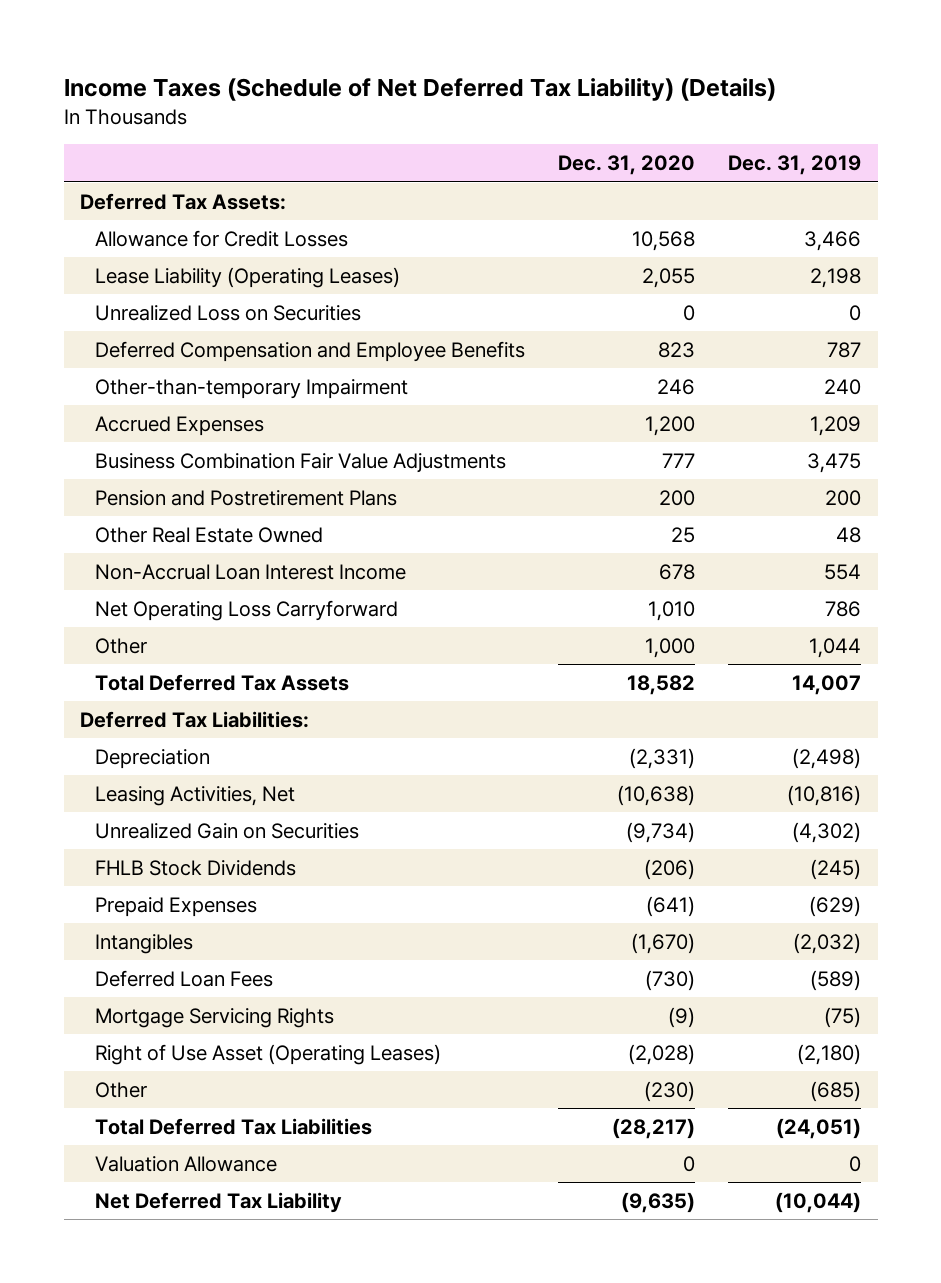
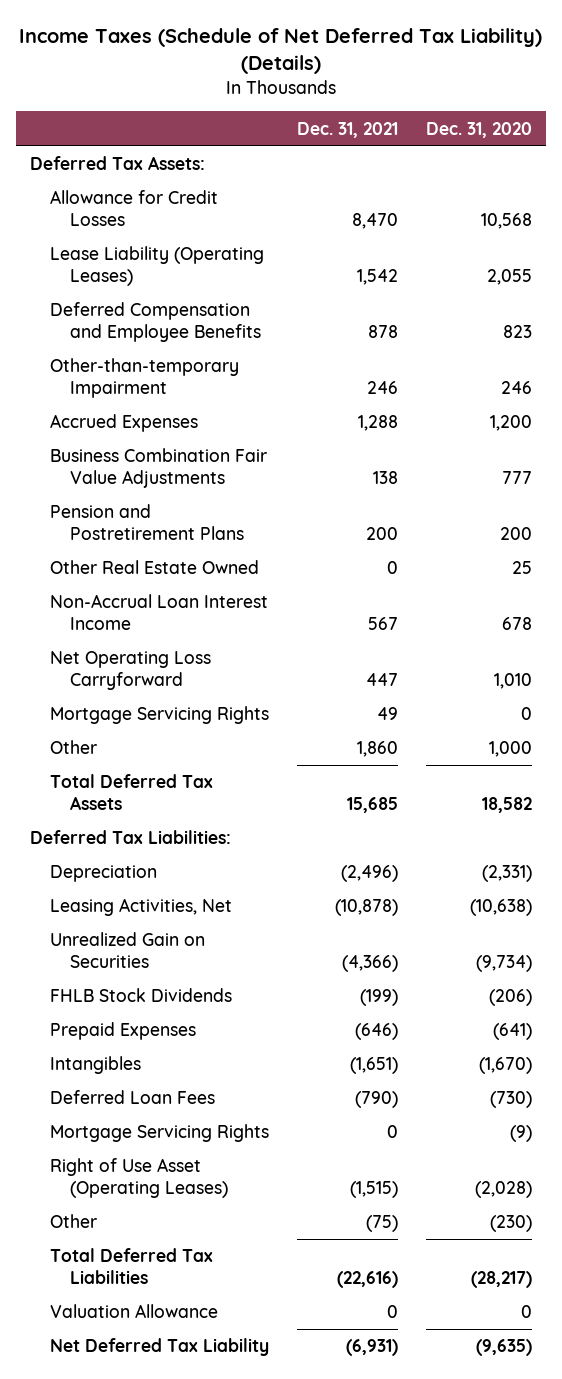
[727,155,861,176] Dec. 31, 2019 -> none
none -> [296,121,398,138] Dec. 31, 2021
[94,305,361,322] Unrealized Loss on Securities -> none
none -> [49,706,269,725] Mortgage Servicing Rights

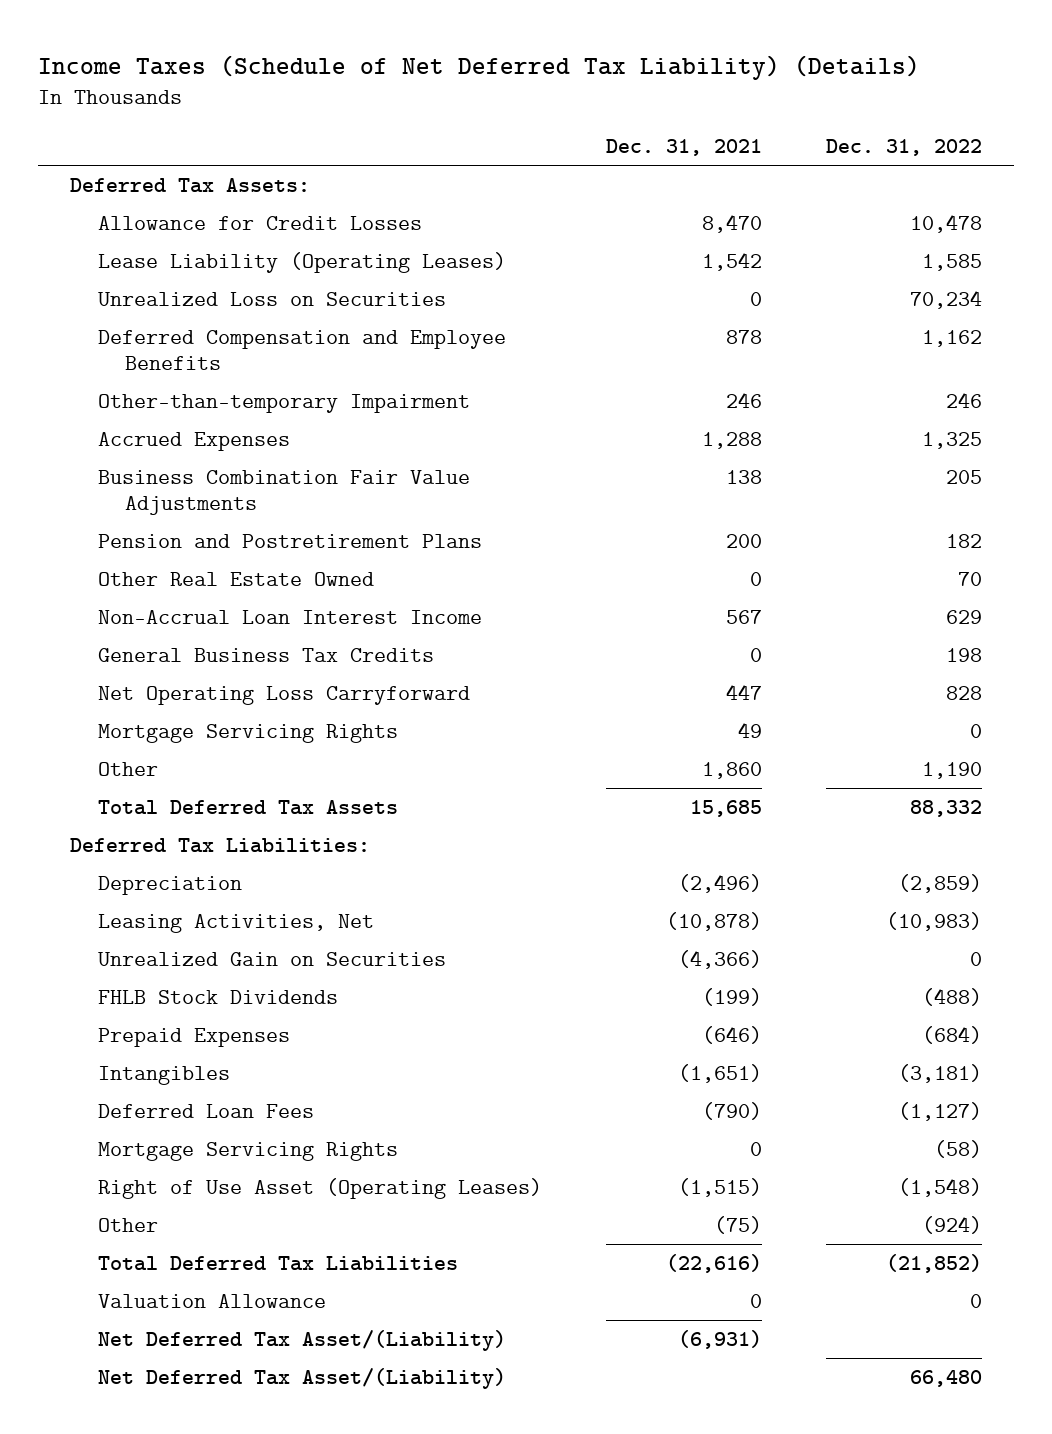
[425,121,532,138] Dec. 31, 2020 -> none
none -> [825,139,982,157] Dec. 31, 2022
none -> [97,291,446,306] Unrealized Loss on Securities
none -> [97,647,434,662] General Business Tax Credits
[49,1338,269,1357] Net Deferred Tax Liability -> [97,1329,506,1351] Net Deferred Tax Asset/(Liability)
none -> [97,1367,506,1389] Net Deferred Tax Asset/(Liability)

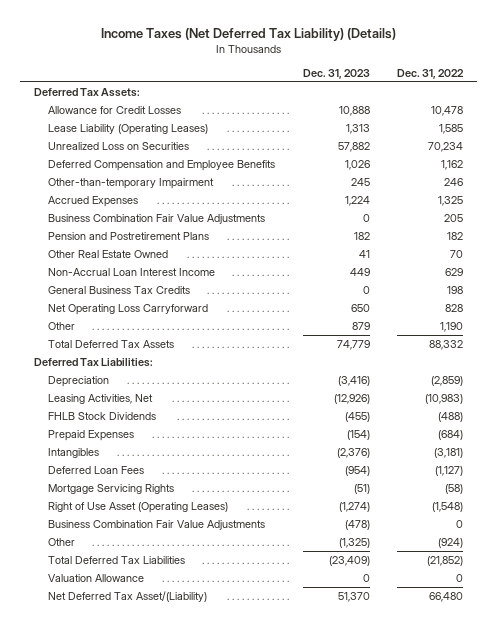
[38,54,921,80] Income Taxes (Schedule of Net Deferred Tax Liability) (Details) -> [100,27,396,41] Income Taxes (Net Deferred Tax Liability) (Details)
[605,139,762,157] Dec. 31, 2021 -> none
none -> [302,68,370,79] Dec. 31, 2023
[97,723,398,743] Mortgage Servicing Rights -> none
[97,951,446,966] Unrealized Gain on Securities -> none
none -> [47,520,265,531] Business Combination Fair Value Adjustments
[97,1329,506,1351] Net Deferred Tax Asset/(Liability) -> none

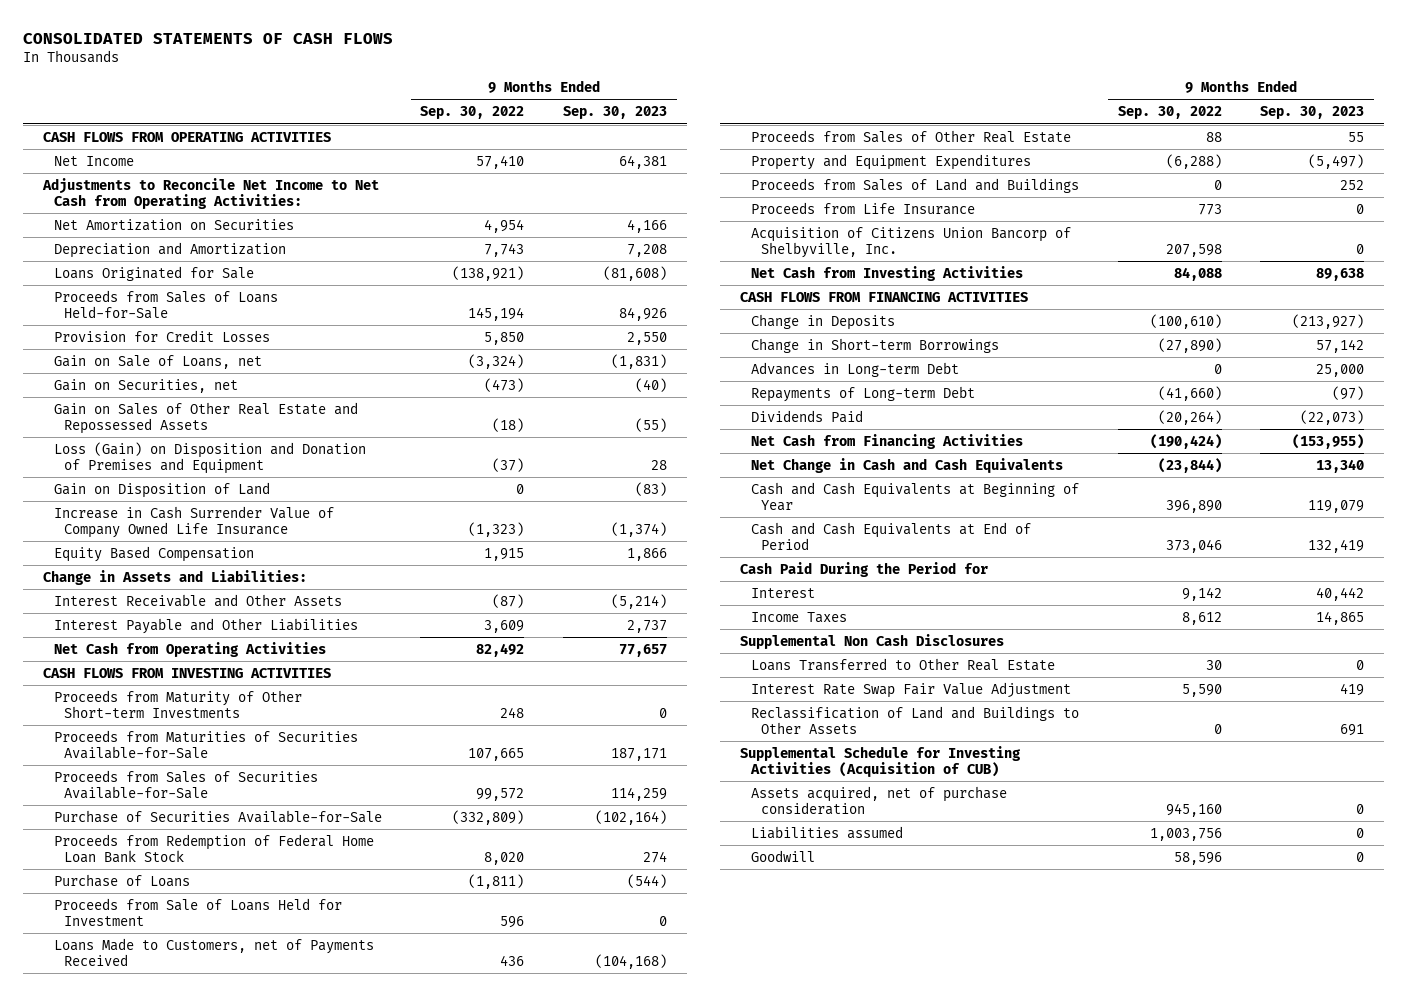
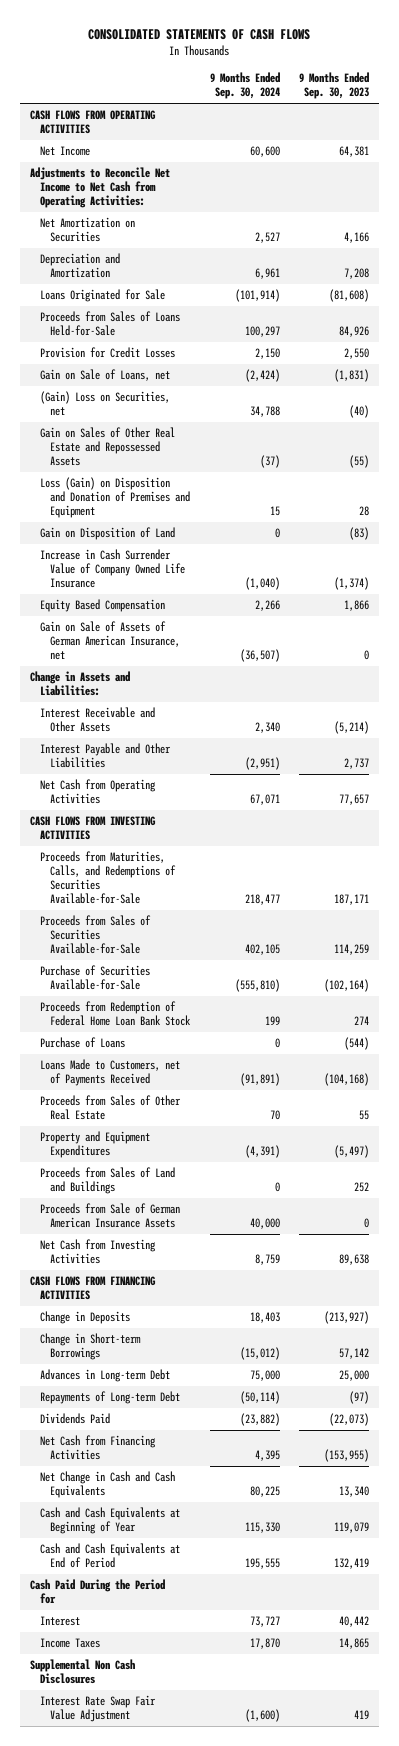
[420,106,525,120] Sep. 30, 2022 -> none
none -> [209,72,280,100] 9 Months Ended Sep. 30, 2024
[53,378,238,393] Gain on Securities, net -> [39,391,170,417] (Gain) Loss on Securities, net
none -> [39,621,180,661] Gain on Sale of Assets of German American Insurance, net
[53,689,302,718] Proceeds from Maturity of Other Short-term Investments -> none
[53,729,358,759] Proceeds from Maturities of Securities Available-for-Sale -> [39,851,176,905] Proceeds from Maturities, Calls, and Redemptions of Securities Available-for-Sale
[53,897,342,926] Proceeds from Sale of Loans Held for Investment -> none
[750,201,975,215] Proceeds from Life Insurance -> none
[750,226,1071,258] Acquisition of Citizens Union Bancorp of Shelbyville, Inc. -> none
none -> [39,1203,180,1229] Proceeds from Sale of German American Insurance Assets
[750,657,1055,671] Loans Transferred to Other Real Estate -> none
[750,705,1079,734] Reclassification of Land and Buildings to Other Assets -> none
[739,745,1021,777] Supplemental Schedule for Investing Activities (Acquisition of CUB) -> none
[750,785,1007,815] Assets acquired, net of purchase consideration -> none
[750,825,903,839] Liabilities assumed -> none
[750,849,815,862] Goodwill -> none

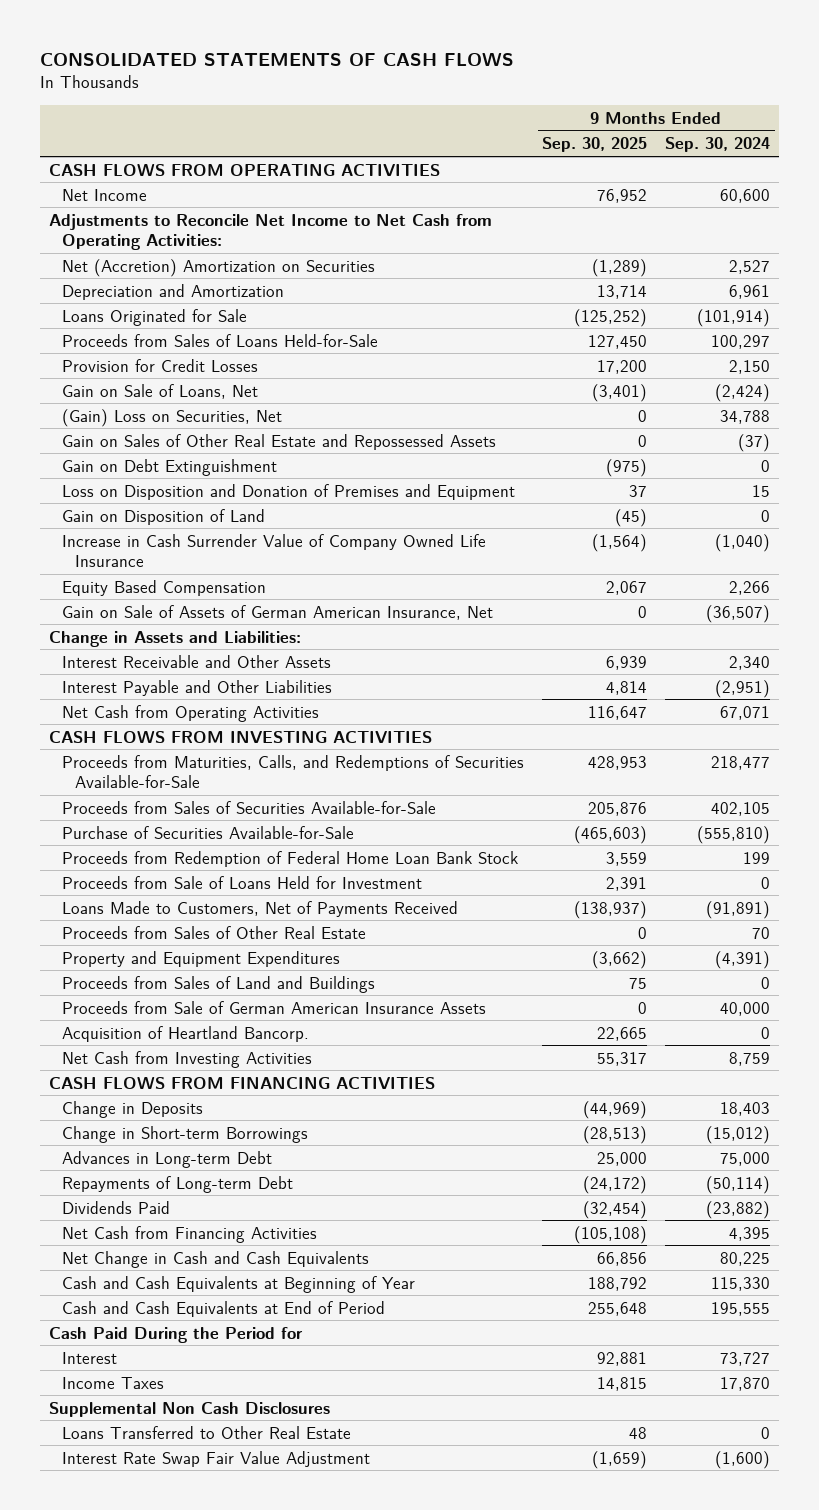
[299,72,370,100] 9 Months Ended Sep. 30, 2023 -> none
none -> [542,137,648,153] Sep. 30, 2025
[39,217,135,243] Net Amortization on Securities -> [61,258,375,277] Net (Accretion) Amortization on Securities
[39,369,170,382] Gain on Sale of Loans, net -> [61,383,258,399] Gain on Sale of Loans, Net
[39,391,170,417] (Gain) Loss on Securities, net -> [61,408,282,427] (Gain) Loss on Securities, Net
none -> [61,458,277,476] Gain on Debt Extinguishment
[39,477,190,519] Loss (Gain) on Disposition and Donation of Premises and Equipment -> [61,483,515,500] Loss on Disposition and Donation of Premises and Equipment
[39,621,180,661] Gain on Sale of Assets of German American Insurance, net -> [61,604,493,620] Gain on Sale of Assets of German American Insurance, Net
[39,1037,125,1049] Purchase of Loans -> none
none -> [61,875,422,889] Proceeds from Sale of Loans Held for Investment
[39,1059,180,1087] Loans Made to Customers, net of Payments Received -> [61,900,458,917] Loans Made to Customers, Net of Payments Received
none -> [61,1025,309,1042] Acquisition of Heartland Bancorp.
none -> [61,1425,351,1439] Loans Transferred to Other Real Estate

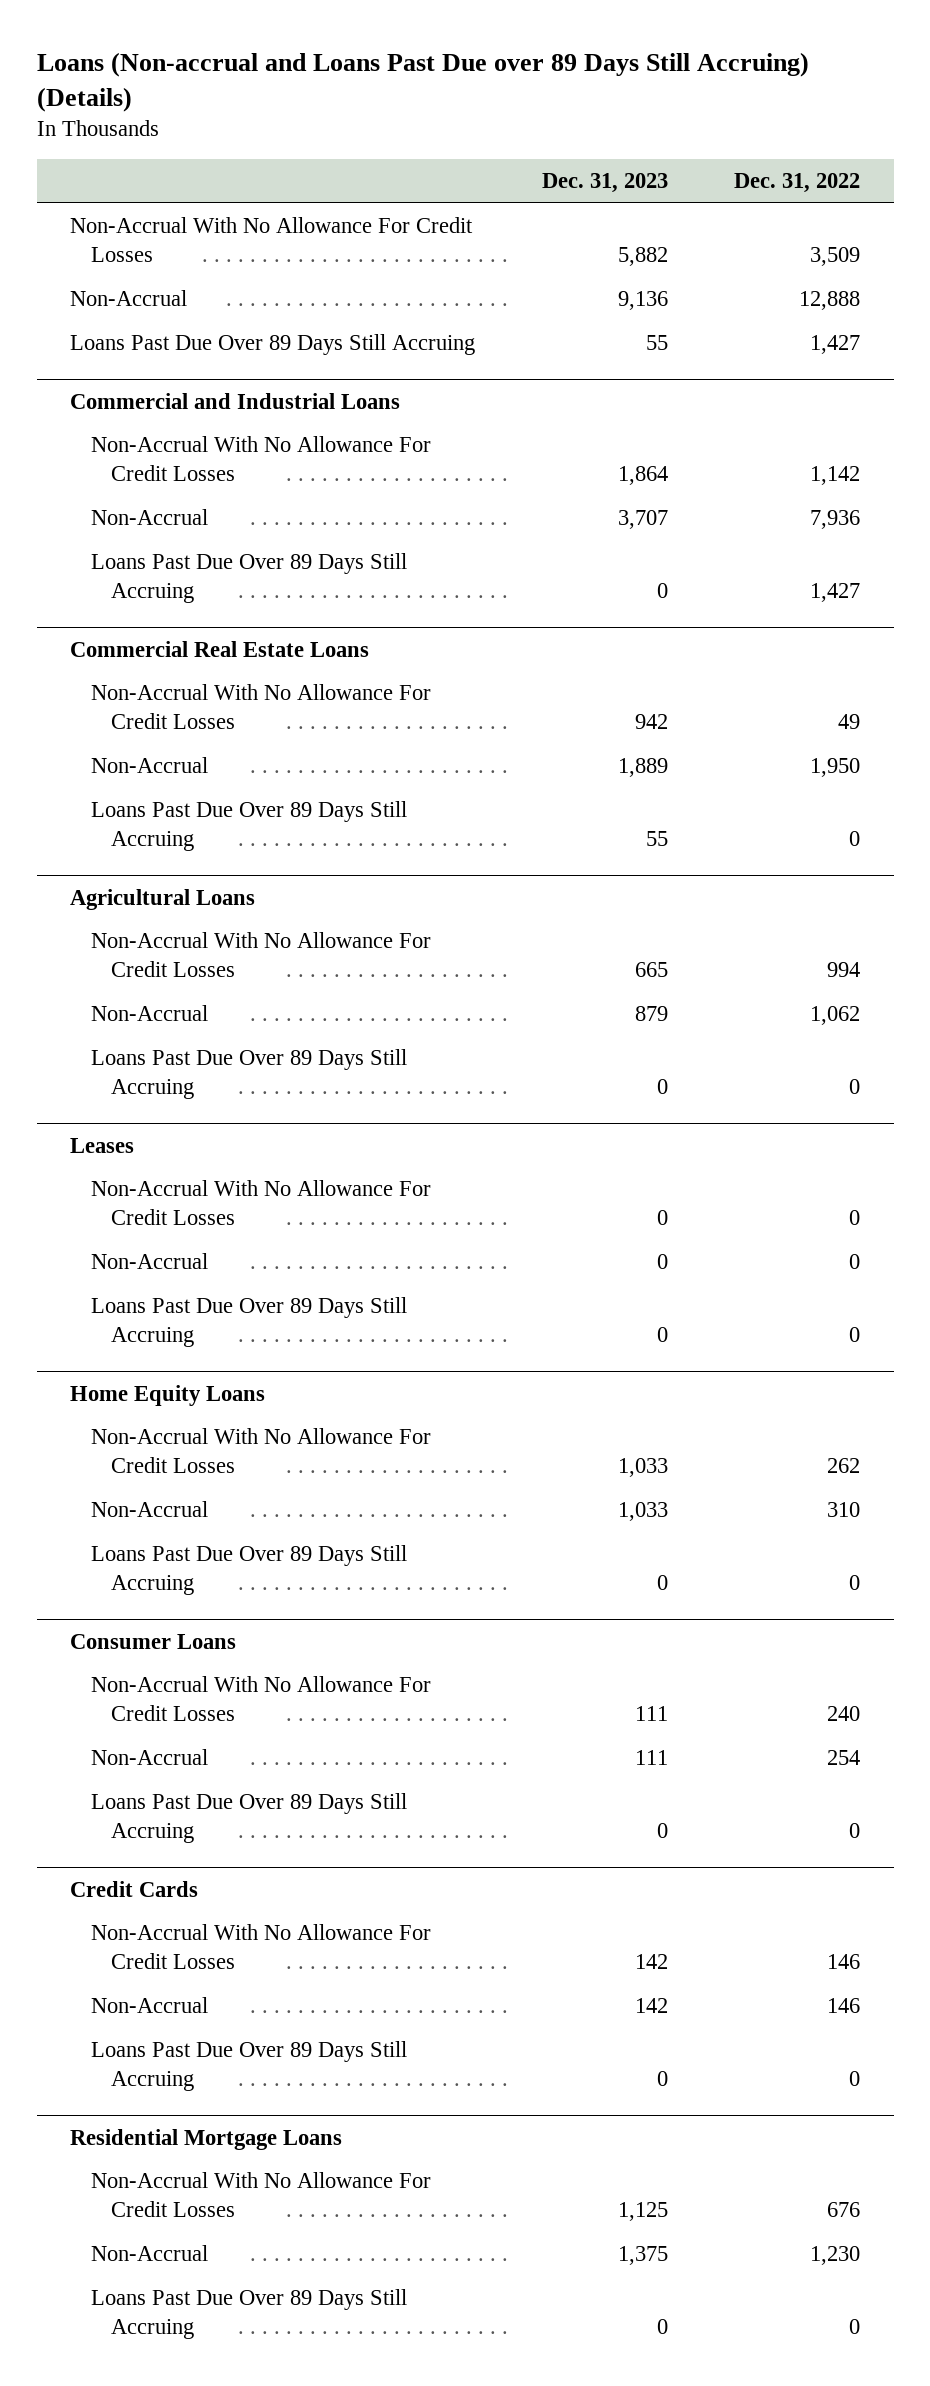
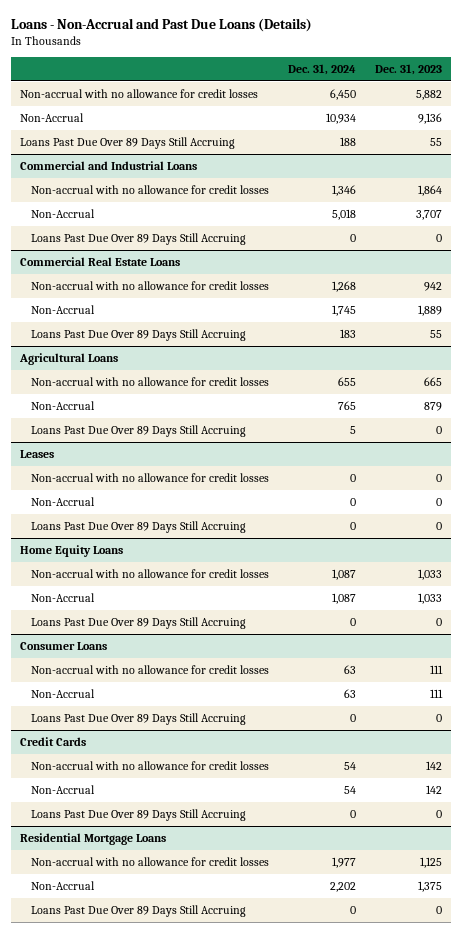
[36,52,809,113] Loans (Non-accrual and Loans Past Due over 89 Days Still Accruing) (Details) -> [10,18,312,33] Loans - Non-Accrual and Past Due Loans (Details)
[734,173,861,194] Dec. 31, 2022 -> none
none -> [287,64,356,76] Dec. 31, 2024
[69,217,473,263] Non-Accrual With No Allowance For Credit Losses -> [20,88,259,98] Non-accrual with no allowance for credit losses
[90,436,431,482] Non-Accrual With No Allowance For Credit Losses -> [30,184,269,194] Non-accrual with no allowance for credit losses
[90,684,431,730] Non-Accrual With No Allowance For Credit Losses -> [30,280,269,290] Non-accrual with no allowance for credit losses
[90,932,431,978] Non-Accrual With No Allowance For Credit Losses -> [30,376,269,386] Non-accrual with no allowance for credit losses
[90,1180,431,1226] Non-Accrual With No Allowance For Credit Losses -> [30,472,269,482] Non-accrual with no allowance for credit losses
[90,1428,431,1474] Non-Accrual With No Allowance For Credit Losses -> [30,568,269,578] Non-accrual with no allowance for credit losses
[90,1676,431,1722] Non-Accrual With No Allowance For Credit Losses -> [30,664,269,674] Non-accrual with no allowance for credit losses
[90,1924,431,1970] Non-Accrual With No Allowance For Credit Losses -> [30,760,269,770] Non-accrual with no allowance for credit losses
[90,2172,431,2218] Non-Accrual With No Allowance For Credit Losses -> [30,856,269,866] Non-accrual with no allowance for credit losses

